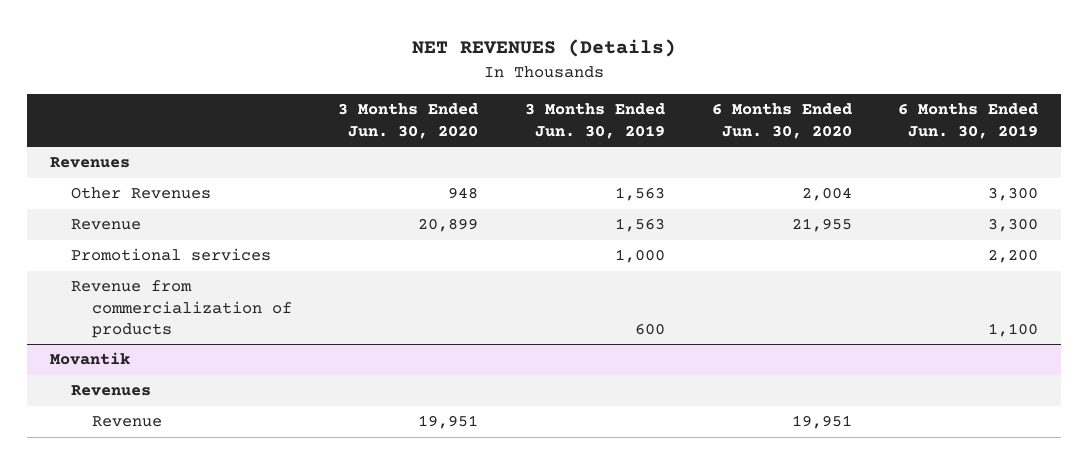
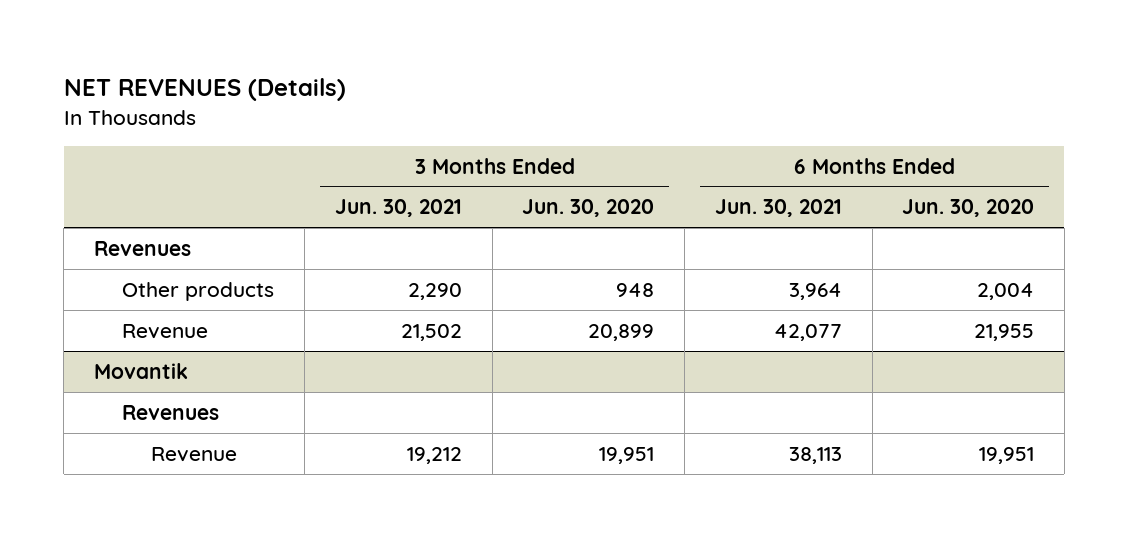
[525,103,666,139] 3 Months Ended Jun. 30, 2019 -> none
[898,103,1039,139] 6 Months Ended Jun. 30, 2019 -> none
none -> [334,199,462,218] Jun. 30, 2021
none -> [714,199,842,218] Jun. 30, 2021
[70,187,211,200] Other Revenues -> [122,281,275,301] Other products
[70,248,271,262] Promotional services -> none
[70,280,292,338] Revenue from commercialization of products -> none

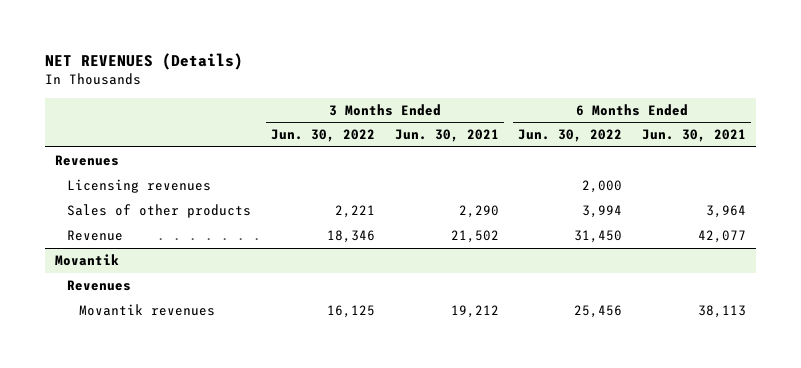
[522,199,655,218] Jun. 30, 2020 -> none
[902,199,1035,218] Jun. 30, 2020 -> none
none -> [270,129,375,143] Jun. 30, 2022
none -> [518,129,623,143] Jun. 30, 2022
none -> [66,178,211,193] Licensing revenues
[122,281,275,301] Other products -> [66,203,251,218] Sales of other products
[150,446,237,462] Revenue -> [78,303,215,316] Movantik revenues

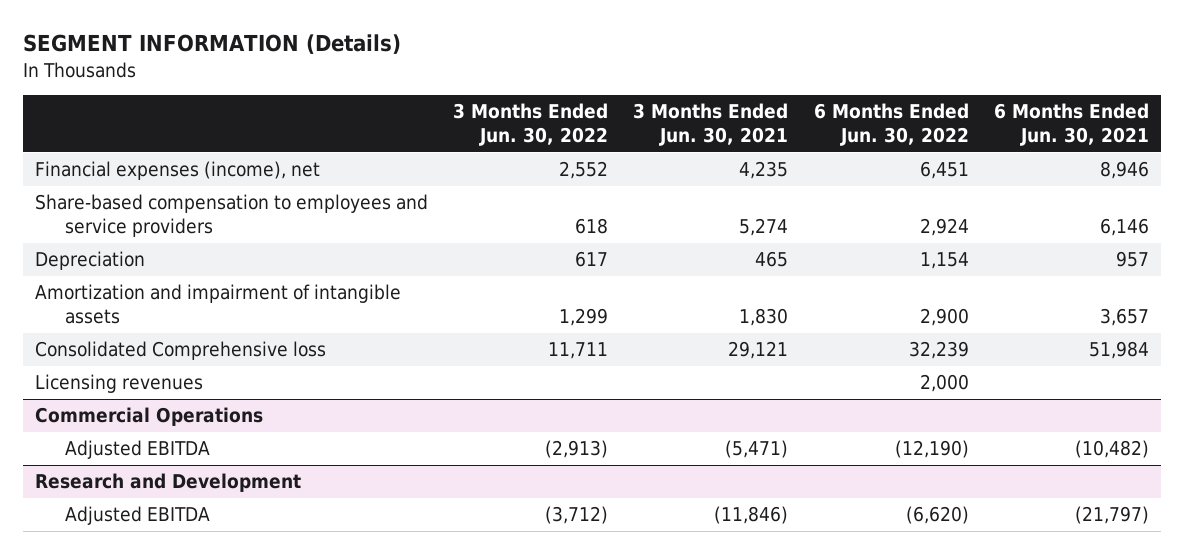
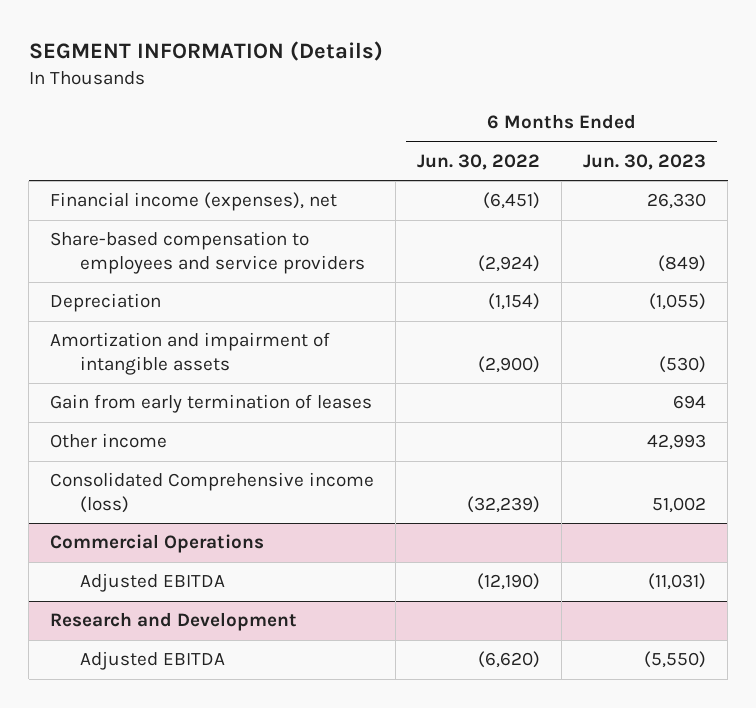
[453,103,609,147] 3 Months Ended Jun. 30, 2022 -> none
[633,103,789,147] 3 Months Ended Jun. 30, 2021 -> none
[993,103,1149,147] 6 Months Ended Jun. 30, 2021 -> none
none -> [583,153,707,170] Jun. 30, 2023
[35,374,204,394] Licensing revenues -> none
[35,161,321,181] Financial expenses (income), net -> [50,192,338,212] Financial income (expenses), net
[919,161,969,180] 6,451 -> [483,192,541,210] (6,451)
[919,218,969,237] 2,924 -> [478,255,541,273] (2,924)
[919,252,969,270] 1,154 -> [488,293,541,311] (1,154)
[919,308,969,327] 2,900 -> [478,356,541,374] (2,900)
none -> [50,394,373,414] Gain from early termination of leases
none -> [50,433,168,449] Other income
[35,341,327,361] Consolidated Comprehensive loss -> [50,472,375,514] Consolidated Comprehensive income (loss)
[908,341,969,360] 32,239 -> [467,496,541,514] (32,239)

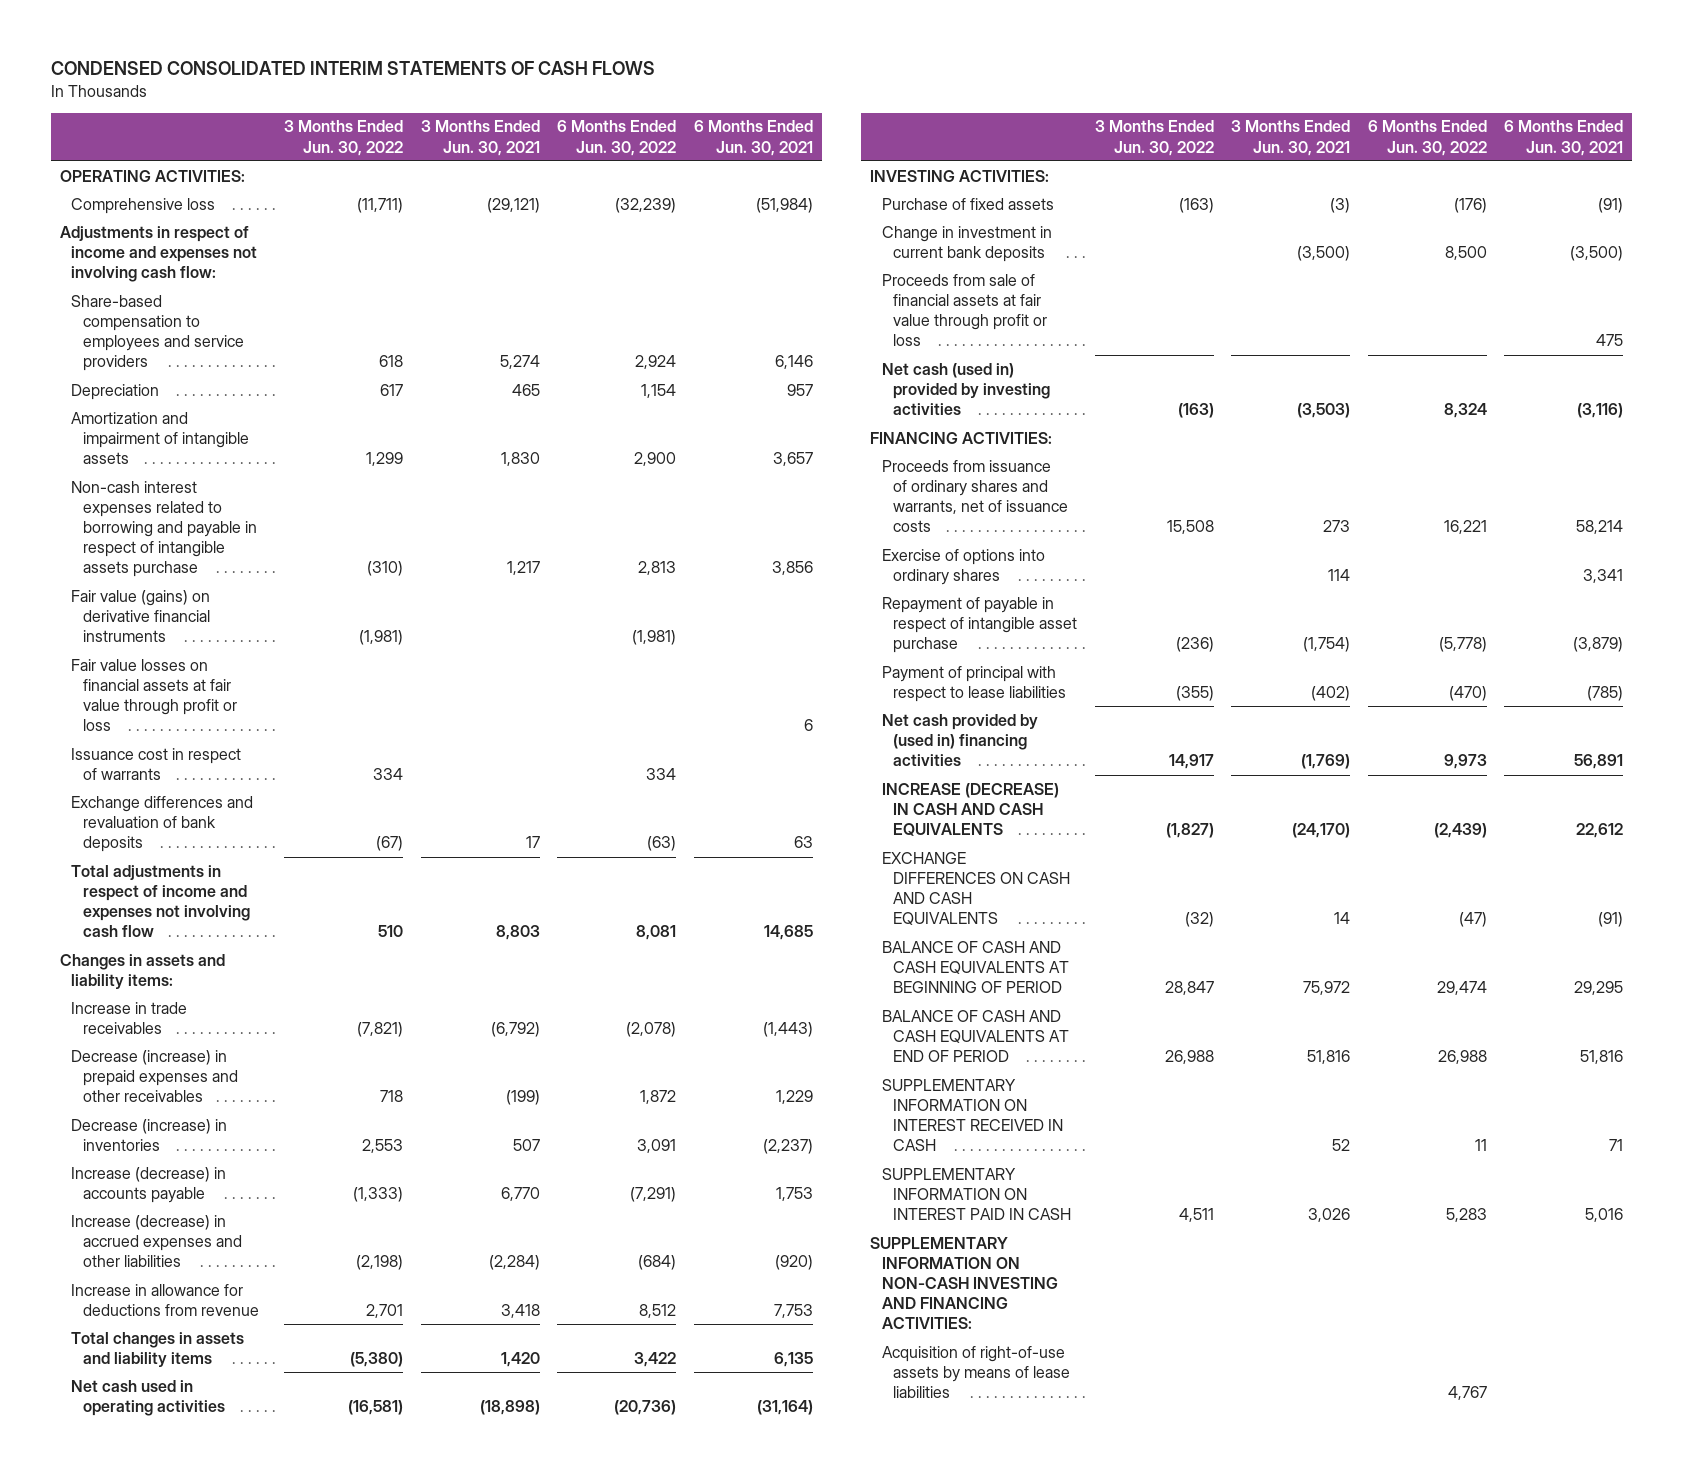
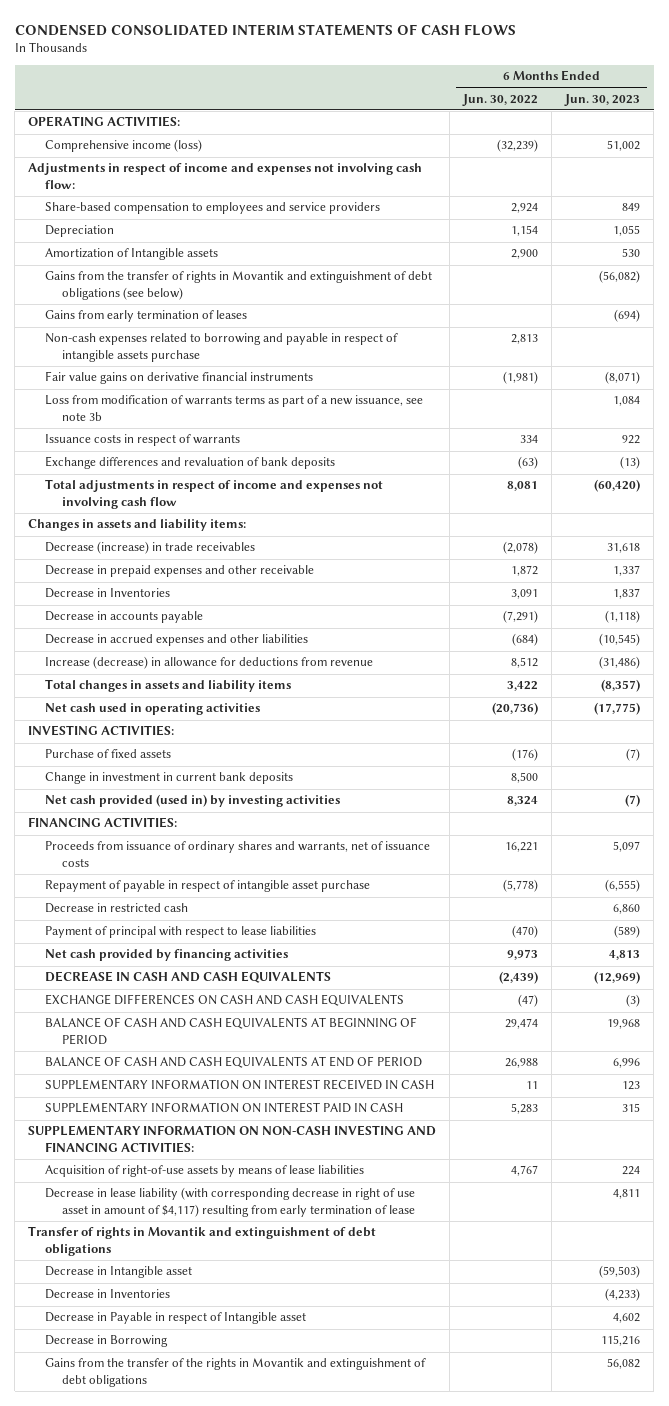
[284,120,404,156] 3 Months Ended Jun. 30, 2022 -> none
[420,120,540,156] 3 Months Ended Jun. 30, 2021 -> none
[694,120,814,156] 6 Months Ended Jun. 30, 2021 -> none
none -> [564,93,641,106] Jun. 30, 2023
[71,197,216,214] Comprehensive loss -> [45,139,203,153] Comprehensive income (loss)
[71,658,237,732] Fair value losses on financial assets at fair value through profit or loss -> none
[71,411,249,465] Amortization and impairment of intangible assets -> [45,248,219,261] Amortization of Intangible assets
none -> [45,271,433,300] Gains from the transfer of rights in Movantik and extinguishment of debt obligations (see below)
none -> [45,310,248,323] Gains from early termination of leases
[71,480,257,578] Non-cash interest expenses related to borrowing and payable in respect of intangible assets purchase -> [45,333,399,362] Non-cash expenses related to borrowing and payable in respect of intangible assets purchase
[71,589,211,643] Fair value (gains) on derivative financial instruments -> [45,371,314,385] Fair value gains on derivative financial instruments
none -> [45,395,424,421] Loss from modification of warrants terms as part of a new issuance, see note 3b
[71,747,242,781] Issuance cost in respect of warrants -> [45,434,241,447] Issuance costs in respect of warrants
[71,1001,188,1035] Increase in trade receivables -> [45,541,256,555] Decrease (increase) in trade receivables
[71,1049,238,1103] Decrease (increase) in prepaid expenses and other receivables -> [45,565,315,578] Decrease in prepaid expenses and other receivable
[71,1118,228,1152] Decrease (increase) in inventories -> [45,588,171,599] Decrease in Inventories
[71,1166,227,1204] Increase (decrease) in accounts payable -> [45,611,204,624] Decrease in accounts payable
[71,1214,242,1268] Increase (decrease) in accrued expenses and other liabilities -> [45,634,309,647] Decrease in accrued expenses and other liabilities
[71,1283,259,1317] Increase in allowance for deductions from revenue -> [45,656,374,670] Increase (decrease) in allowance for deductions from revenue
[881,273,1048,347] Proceeds from sale of financial assets at fair value through profit or loss -> none
[881,362,1051,416] Net cash (used in) provided by investing activities -> [45,794,341,808] Net cash provided (used in) by investing activities
[881,548,1045,586] Exercise of options into ordinary shares -> none
none -> [45,903,189,914] Decrease in restricted cash
[881,713,1038,767] Net cash provided by (used in) financing activities -> [45,949,289,962] Net cash provided by financing activities
[881,782,1059,837] INCREASE (DECREASE) IN CASH AND CASH EQUIVALENTS -> [45,971,332,984] DECREASE IN CASH AND CASH EQUIVALENTS
none -> [45,1187,416,1217] Decrease in lease liability (with corresponding decrease in right of use asset in amount of $4,117) resulting from early termination of lease
none -> [28,1226,377,1256] Transfer of rights in Movantik and extinguishment of debt obligations
none -> [45,1266,193,1279] Decrease in Intangible asset
none -> [45,1289,171,1300] Decrease in Inventories
none -> [45,1312,307,1325] Decrease in Payable in respect of Intangible asset
none -> [45,1335,169,1348] Decrease in Borrowing
none -> [45,1358,427,1387] Gains from the transfer of the rights in Movantik and extinguishment of debt obligations

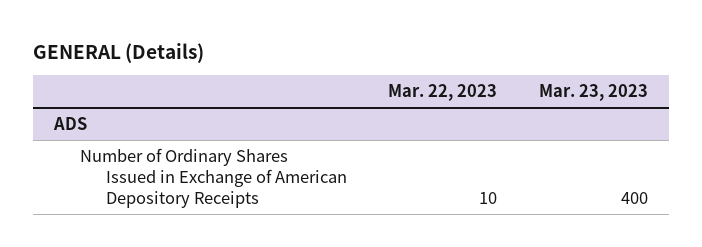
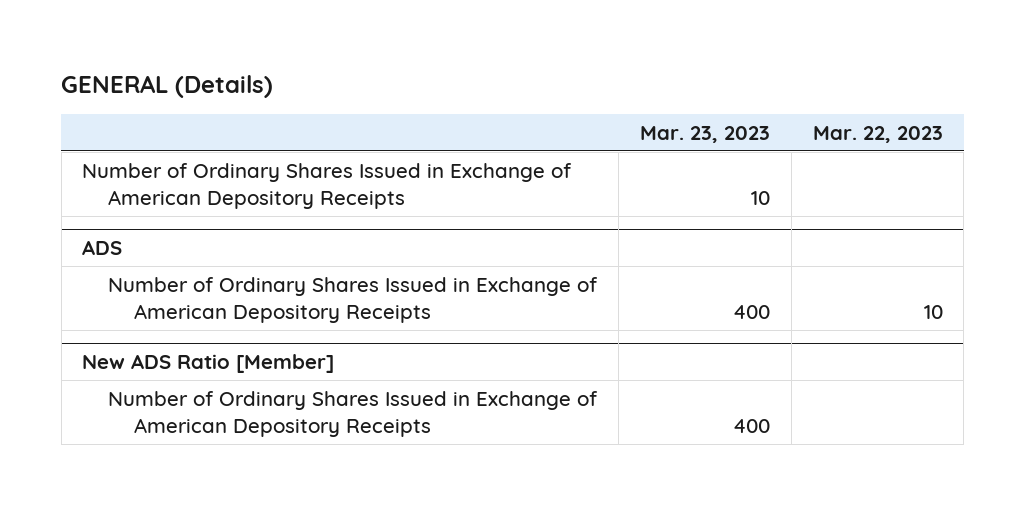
none -> [82,162,573,209] Number of Ordinary Shares Issued in Exchange of American Depository Receipts
none -> [82,354,335,374] New ADS Ratio [Member]
none -> [108,390,599,437] Number of Ordinary Shares Issued in Exchange of American Depository Receipts

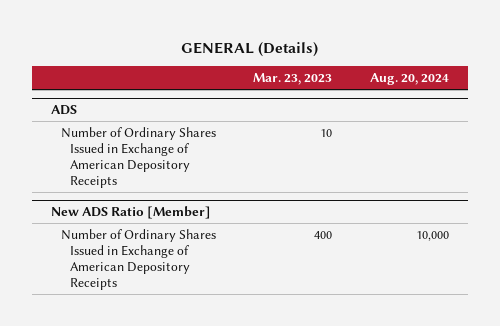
[812,125,943,143] Mar. 22, 2023 -> none
none -> [370,72,450,85] Aug. 20, 2024
[82,162,573,209] Number of Ordinary Shares Issued in Exchange of American Depository Receipts -> none
[732,304,770,319] 400 -> [320,128,333,137] 10

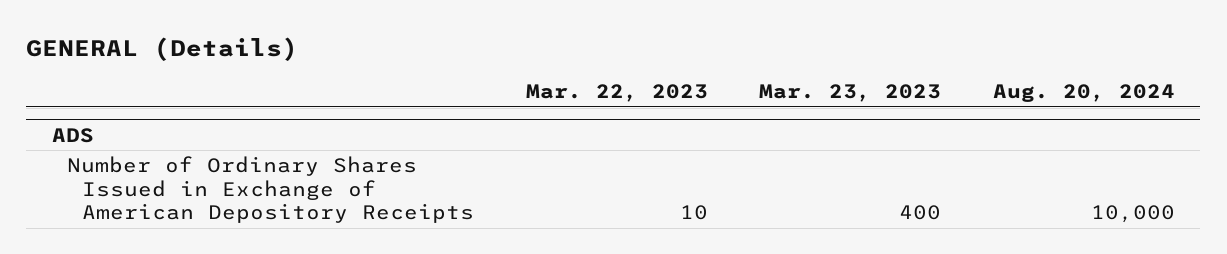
none -> [525,84,708,103] Mar. 22, 2023
[60,126,216,188] Number of Ordinary Shares Issued in Exchange of American Depository Receipts -> none
[51,205,212,219] New ADS Ratio [Member] -> none

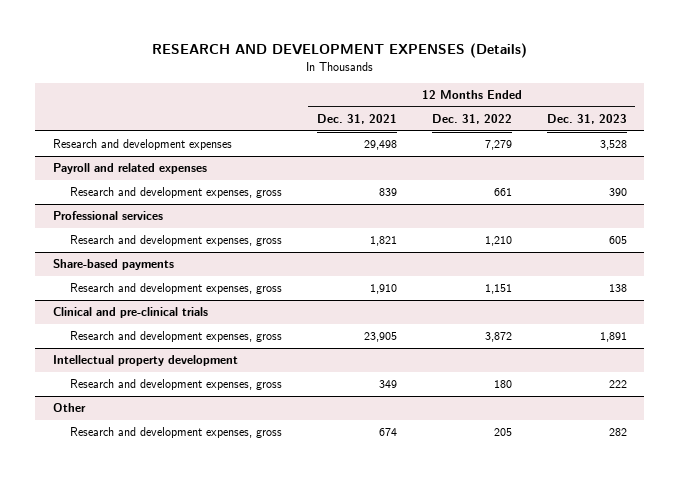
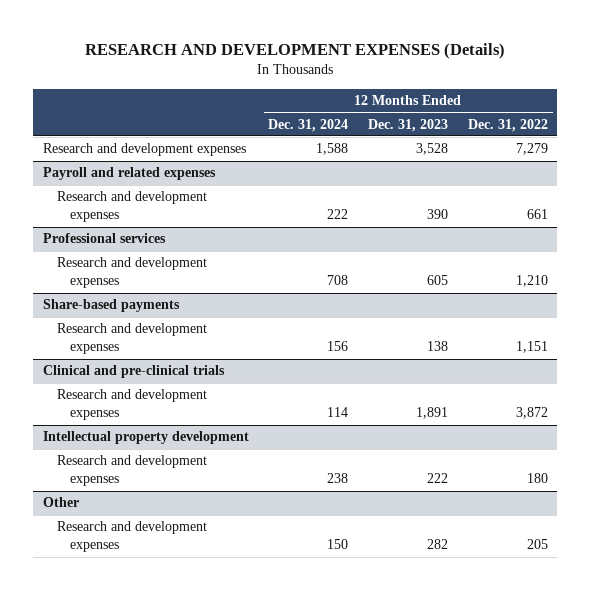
[317,114,398,125] Dec. 31, 2021 -> none
none -> [268,118,349,132] Dec. 31, 2024
[70,187,283,199] Research and development expenses, gross -> [56,191,207,223] Research and development expenses
[70,235,283,247] Research and development expenses, gross -> [56,257,207,289] Research and development expenses
[70,283,283,295] Research and development expenses, gross -> [56,323,207,355] Research and development expenses
[70,331,283,343] Research and development expenses, gross -> [56,389,207,421] Research and development expenses
[70,379,283,391] Research and development expenses, gross -> [56,455,207,487] Research and development expenses
[70,427,283,439] Research and development expenses, gross -> [56,521,207,553] Research and development expenses

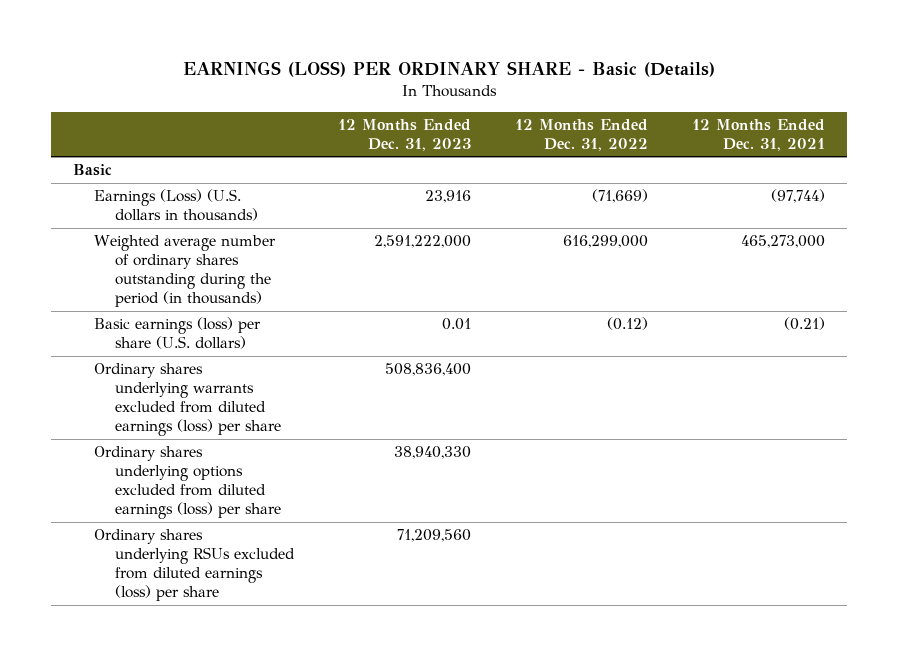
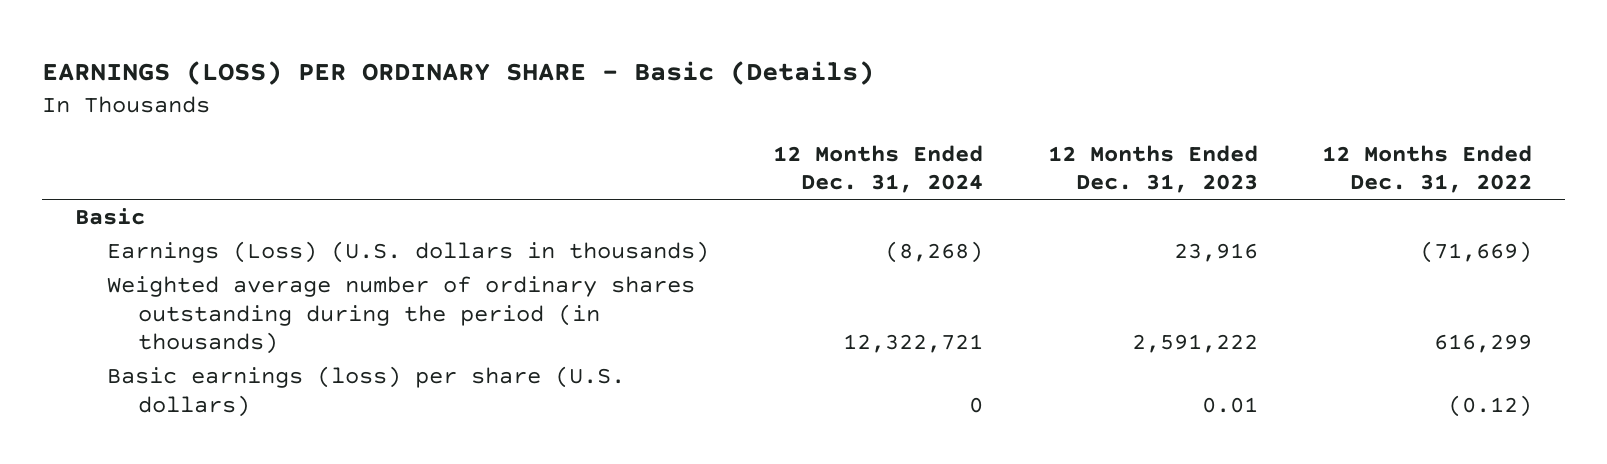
[692,118,826,151] 12 Months Ended Dec. 31, 2021 -> none
none -> [773,144,984,193] 12 Months Ended Dec. 31, 2024
[373,235,471,249] 2,591,222,000 -> [1131,333,1258,353] 2,591,222
[563,235,649,249] 616,299,000 -> [1434,333,1533,353] 616,299
[93,363,281,437] Ordinary shares underlying warrants excluded from diluted earnings (loss) per share -> none
[93,446,281,520] Ordinary shares underlying options excluded from diluted earnings (loss) per share -> none
[93,529,295,602] Ordinary shares underlying RSUs excluded from diluted earnings (loss) per share -> none

